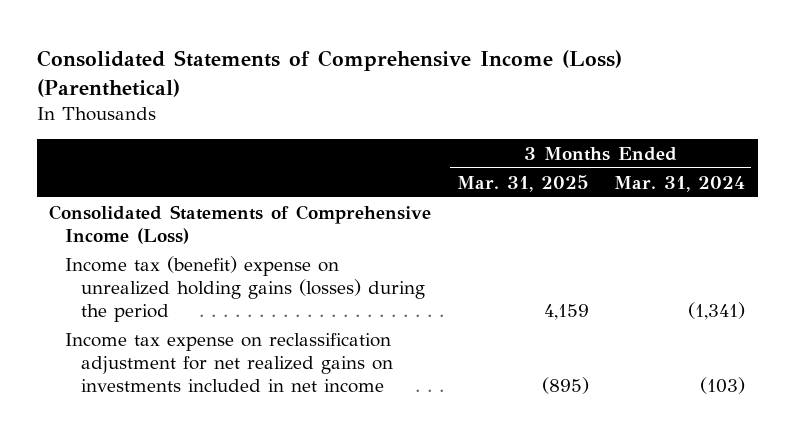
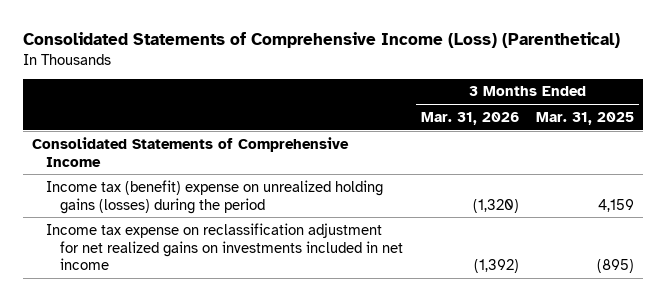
[613,175,745,192] Mar. 31, 2024 -> none
none -> [420,111,519,125] Mar. 31, 2026
[49,204,432,245] Consolidated Statements of Comprehensive Income (Loss) -> [31,136,349,167] Consolidated Statements of Comprehensive Income

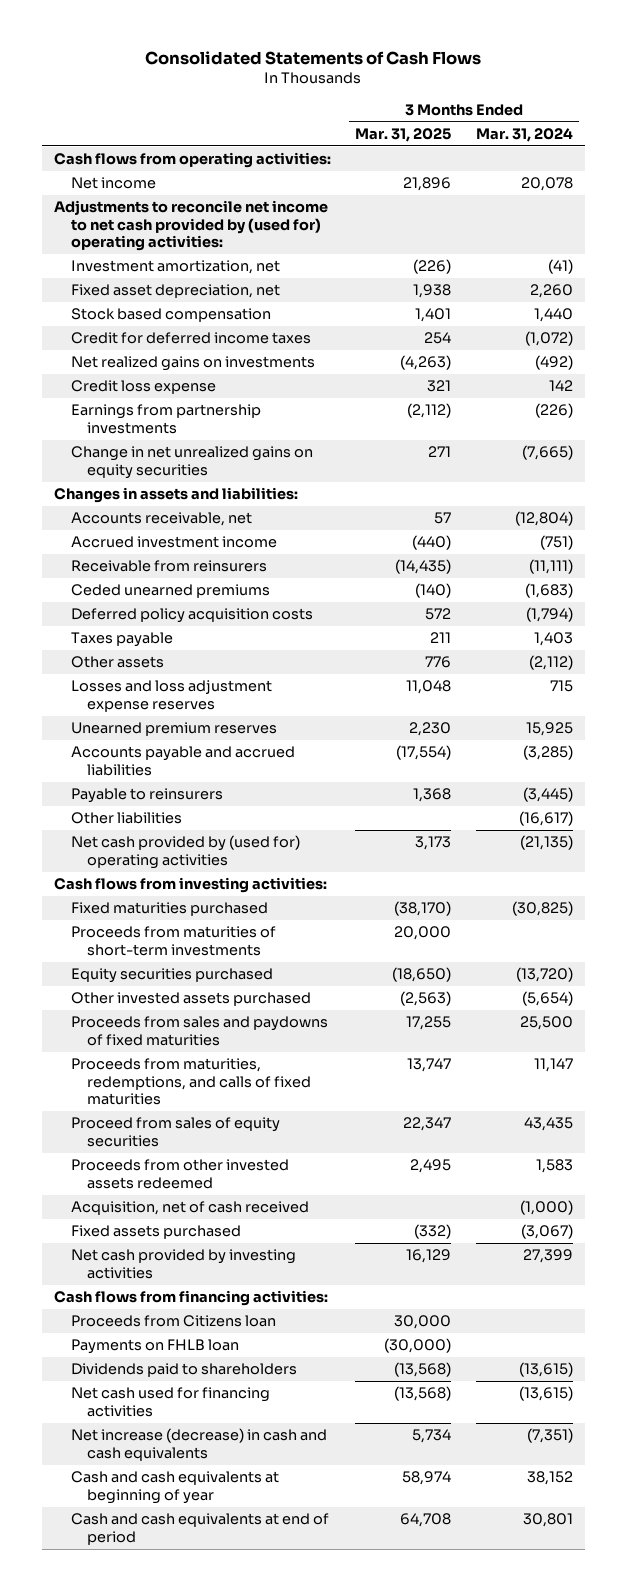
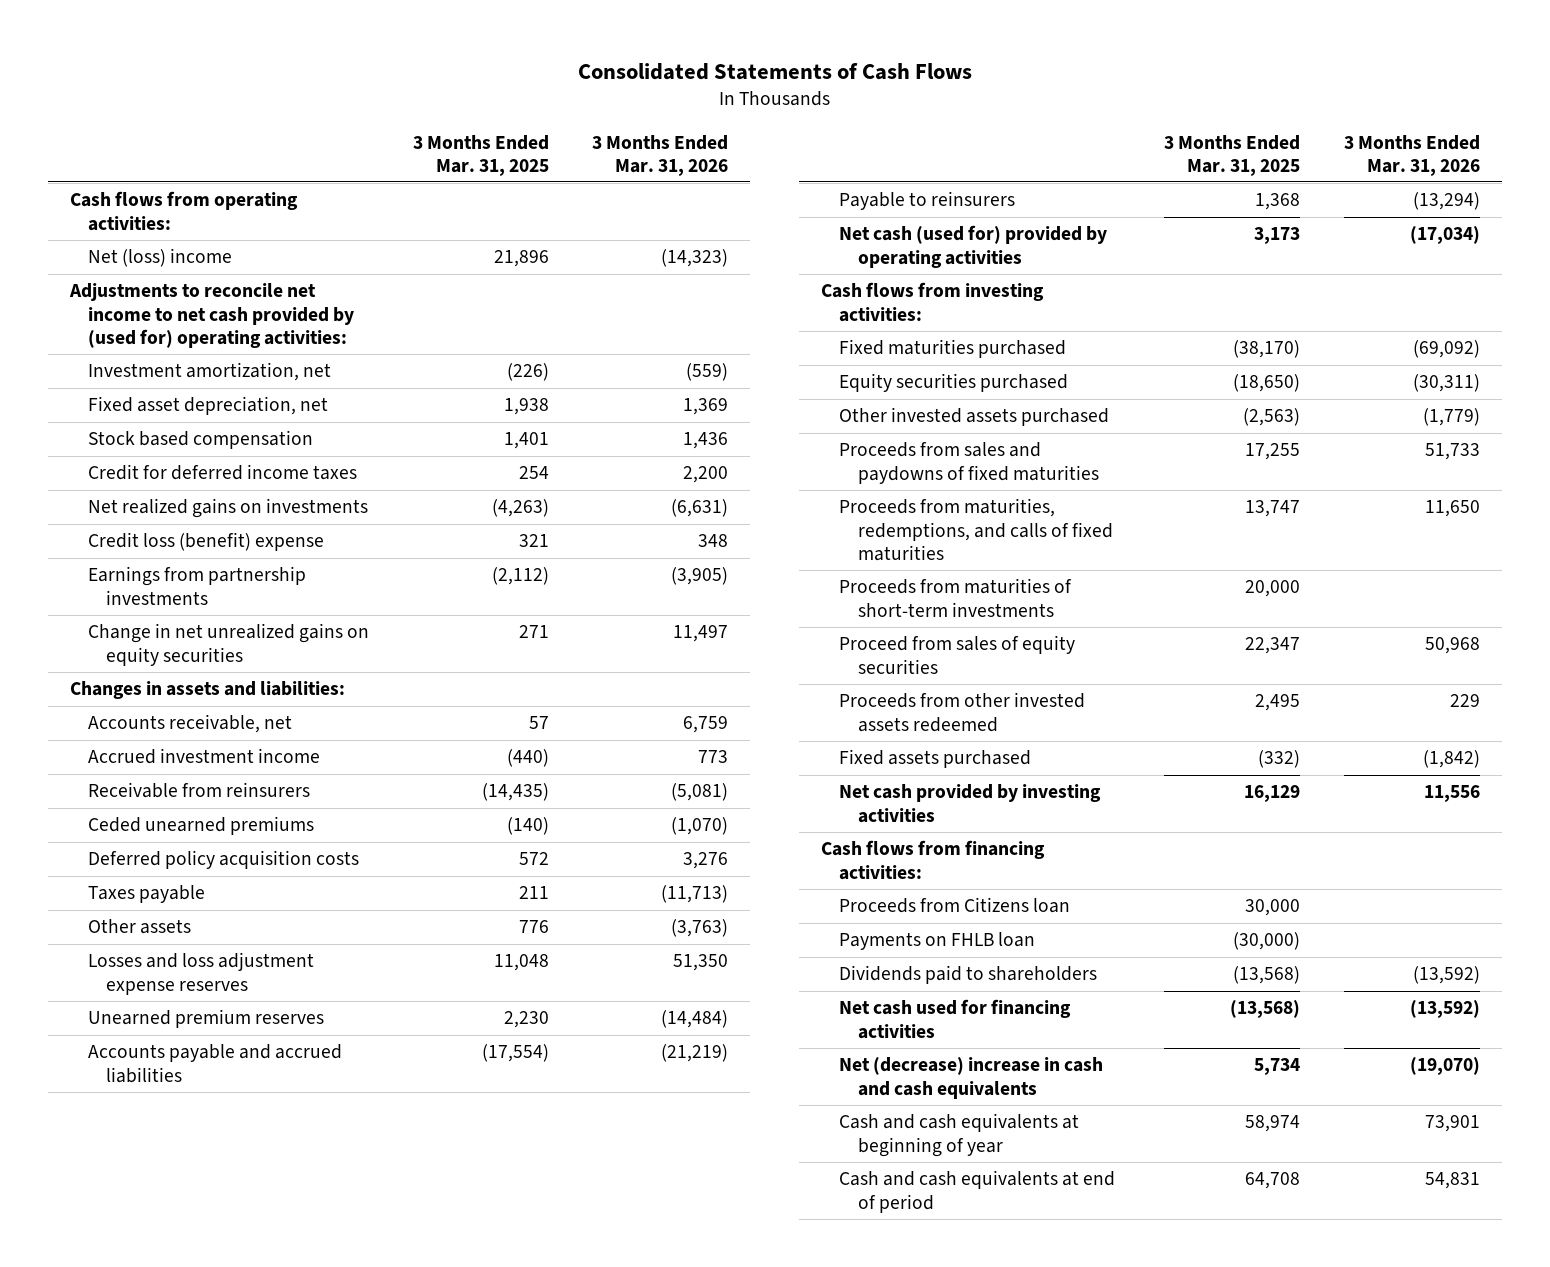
[475,128,573,143] Mar. 31, 2024 -> none
none -> [592,134,729,176] 3 Months Ended Mar. 31, 2026
[70,177,156,190] Net income -> [88,248,233,268] Net (loss) income
[70,380,216,395] Credit loss expense -> [88,532,325,552] Credit loss (benefit) expense
[70,812,182,825] Other liabilities -> none
[70,835,300,869] Net cash provided by (used for) operating activities -> [839,225,1108,268] Net cash (used for) provided by operating activities
[70,926,276,956] Proceeds from maturities of short-term investments -> [839,578,1073,617] Proceeds from maturities of short-term investments
[70,1201,309,1216] Acquisition, net of cash received -> none
[70,1428,327,1461] Net increase (decrease) in cash and cash equivalents -> [839,1057,1104,1099] Net (decrease) increase in cash and cash equivalents

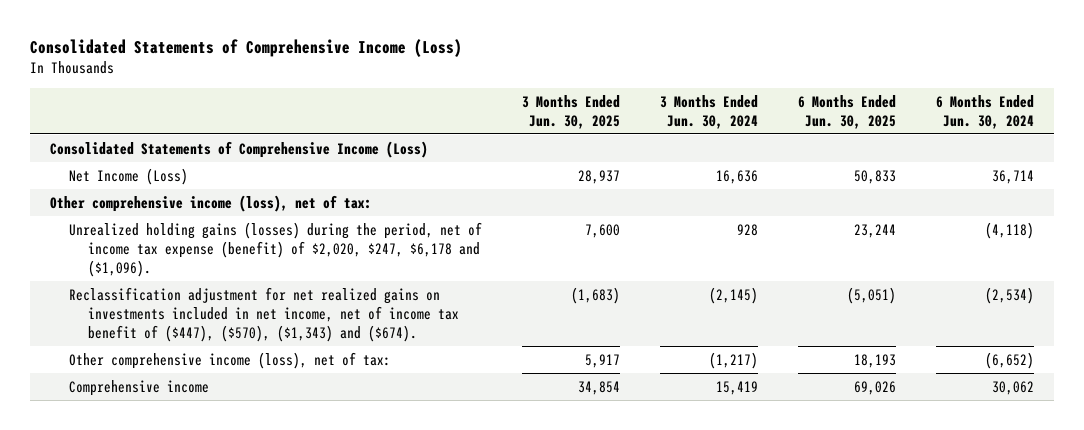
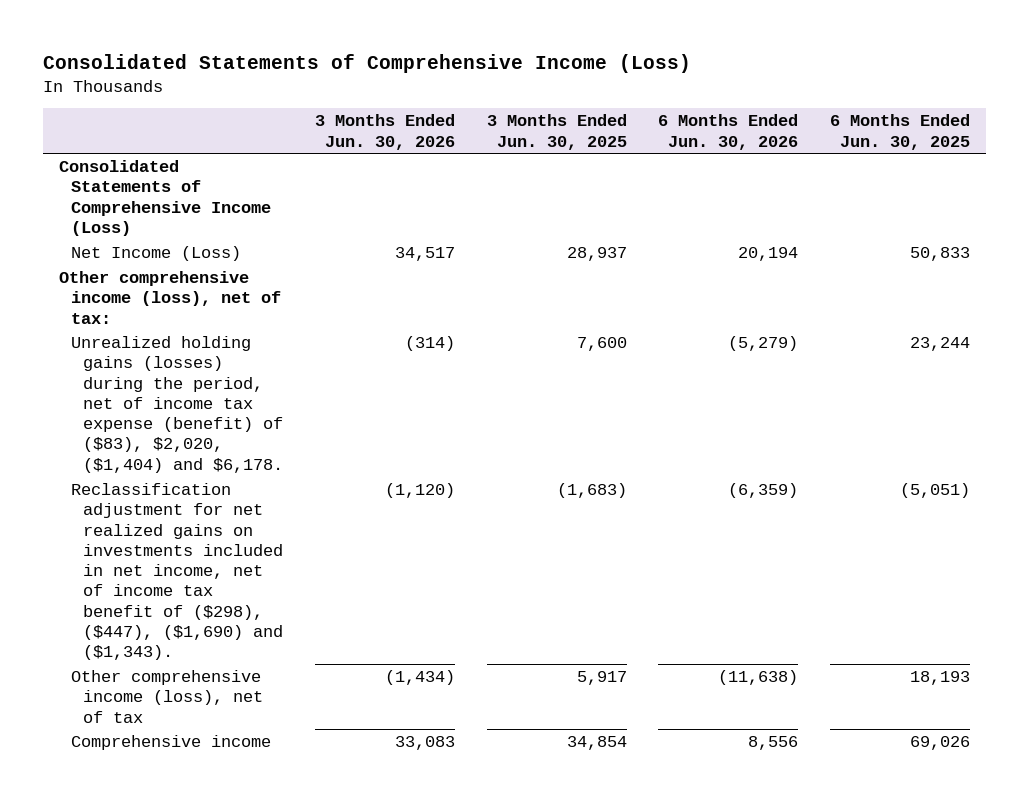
[660,94,759,129] 3 Months Ended Jun. 30, 2024 -> none
[936,94,1035,129] 6 Months Ended Jun. 30, 2024 -> none
none -> [314,114,455,150] 3 Months Ended Jun. 30, 2026
none -> [658,114,799,150] 6 Months Ended Jun. 30, 2026
[69,221,483,277] Unrealized holding gains (losses) during the period, net of income tax expense (benefit) of $2,020, $247, $6,178 and ($1,096). -> [70,335,284,473] Unrealized holding gains (losses) during the period, net of income tax expense (benefit) of ($83), $2,020, ($1,404) and $6,178.
[69,286,460,342] Reclassification adjustment for net realized gains on investments included in net income, net of income tax benefit of ($447), ($570), ($1,343) and ($674). -> [70,482,284,661] Reclassification adjustment for net realized gains on investments included in net income, net of income tax benefit of ($298), ($447), ($1,690) and ($1,343).
[69,351,392,369] Other comprehensive income (loss), net of tax: -> [70,669,264,723] Other comprehensive income (loss), net of tax

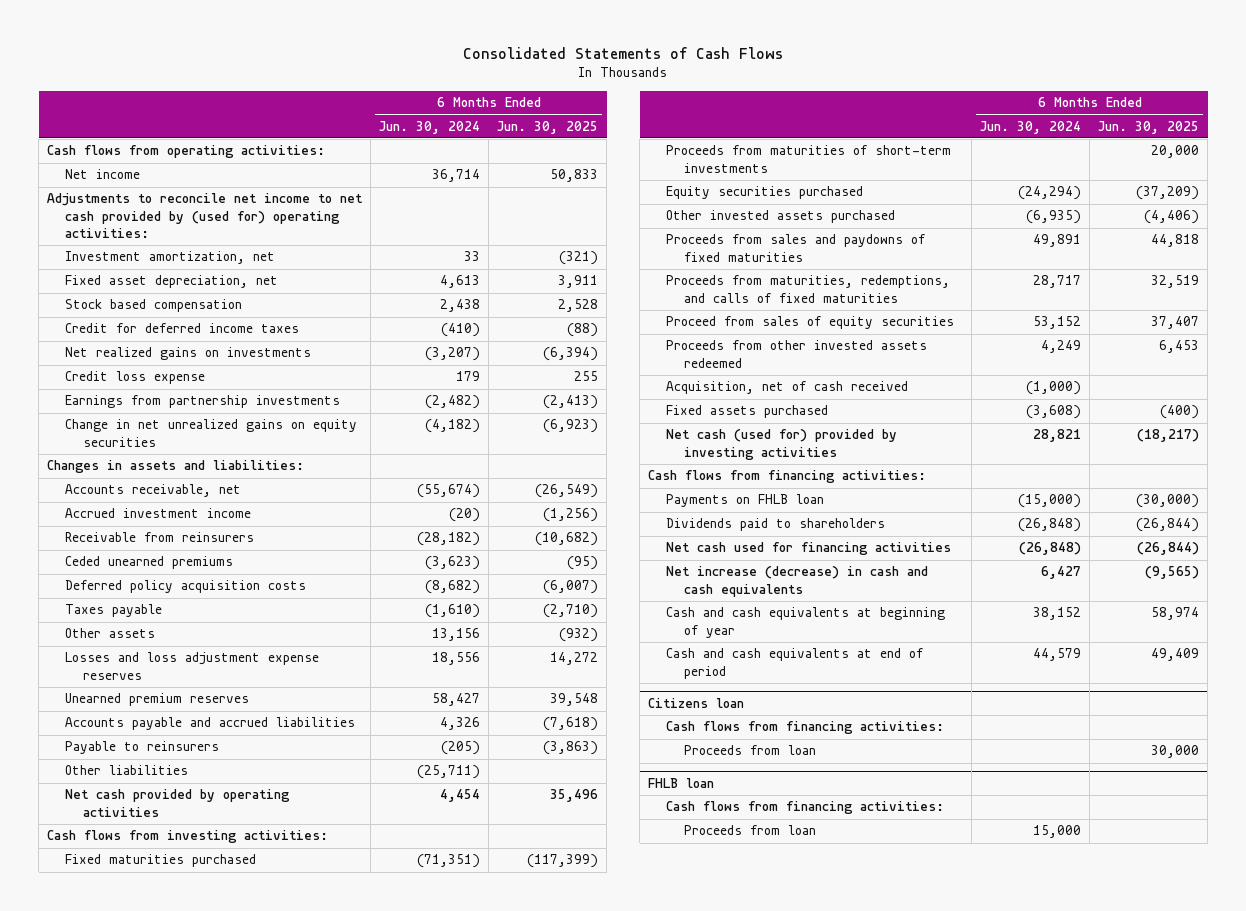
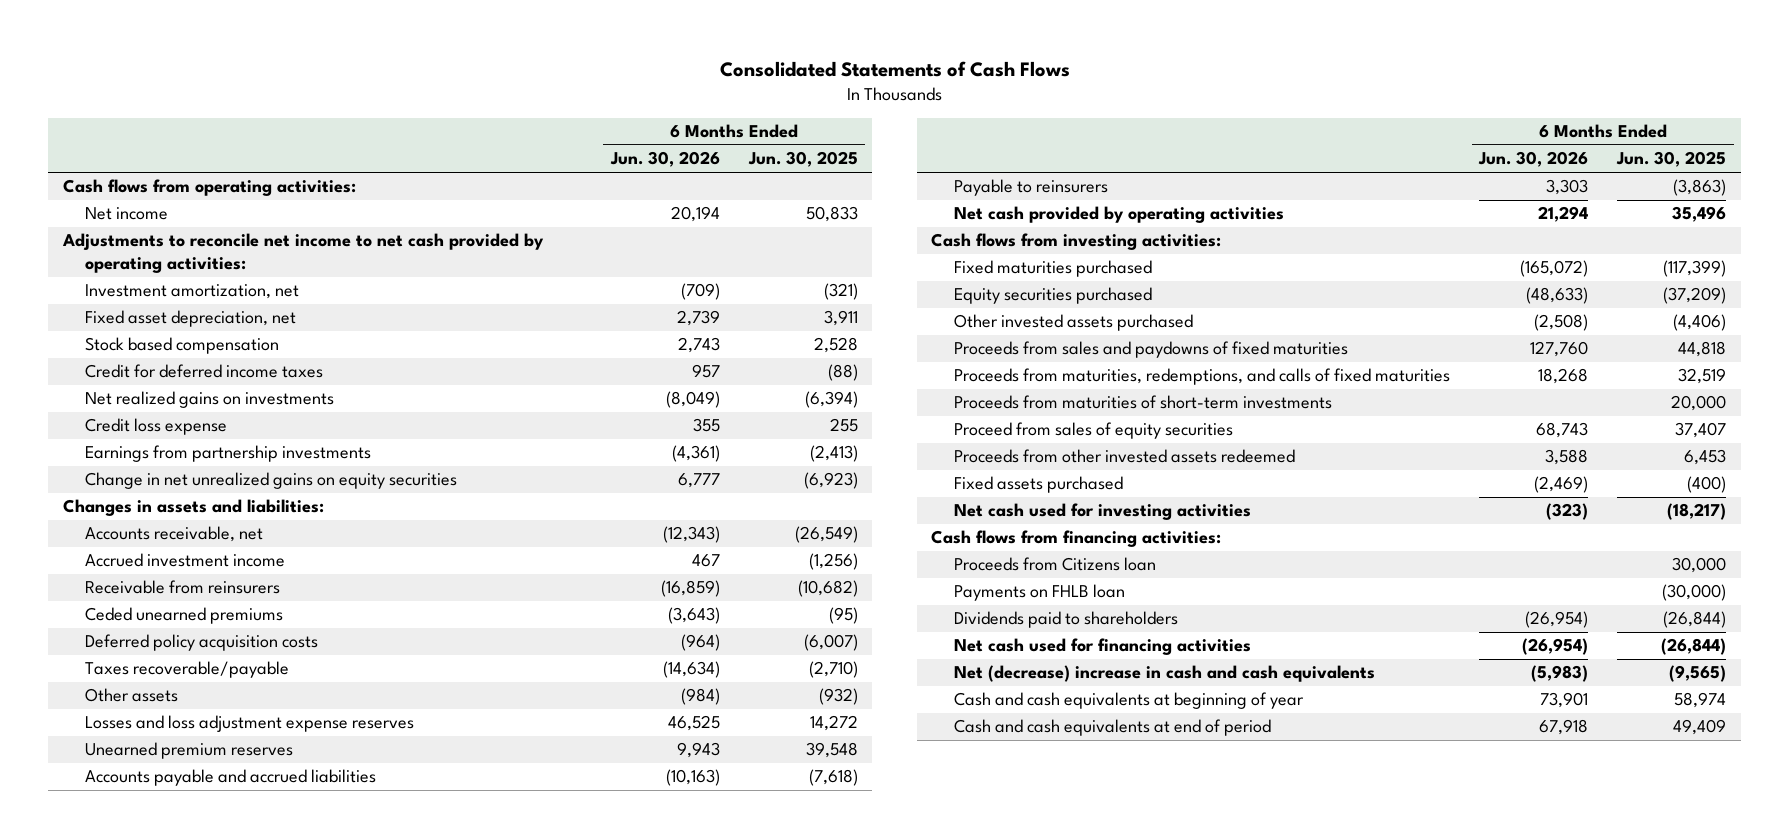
[379,120,481,134] Jun. 30, 2024 -> none
none -> [609,151,720,168] Jun. 30, 2026
[47,193,364,238] Adjustments to reconcile net income to net cash provided by (used for) operating activities: -> [61,233,544,274] Adjustments to reconcile net income to net cash provided by operating activities:
[65,604,163,618] Taxes payable -> [85,661,290,679] Taxes recoverable/payable
[65,765,189,776] Other liabilities -> none
[666,145,952,173] Proceeds from maturities of short-term investments -> [954,395,1333,410] Proceeds from maturities of short-term investments
[666,381,909,395] Acquisition, net of cash received -> none
[666,429,898,460] Net cash (used for) provided by investing activities -> [954,503,1252,521] Net cash used for investing activities
none -> [954,557,1157,572] Proceeds from Citizens loan
[666,566,929,597] Net increase (decrease) in cash and cash equivalents -> [954,665,1376,683] Net (decrease) increase in cash and cash equivalents
[648,697,745,708] Citizens loan -> none
[666,721,945,735] Cash flows from financing activities: -> none
[683,745,816,756] Proceeds from loan -> none
[648,777,715,788] FHLB loan -> none
[666,801,945,815] Cash flows from financing activities: -> none
[683,825,816,836] Proceeds from loan -> none

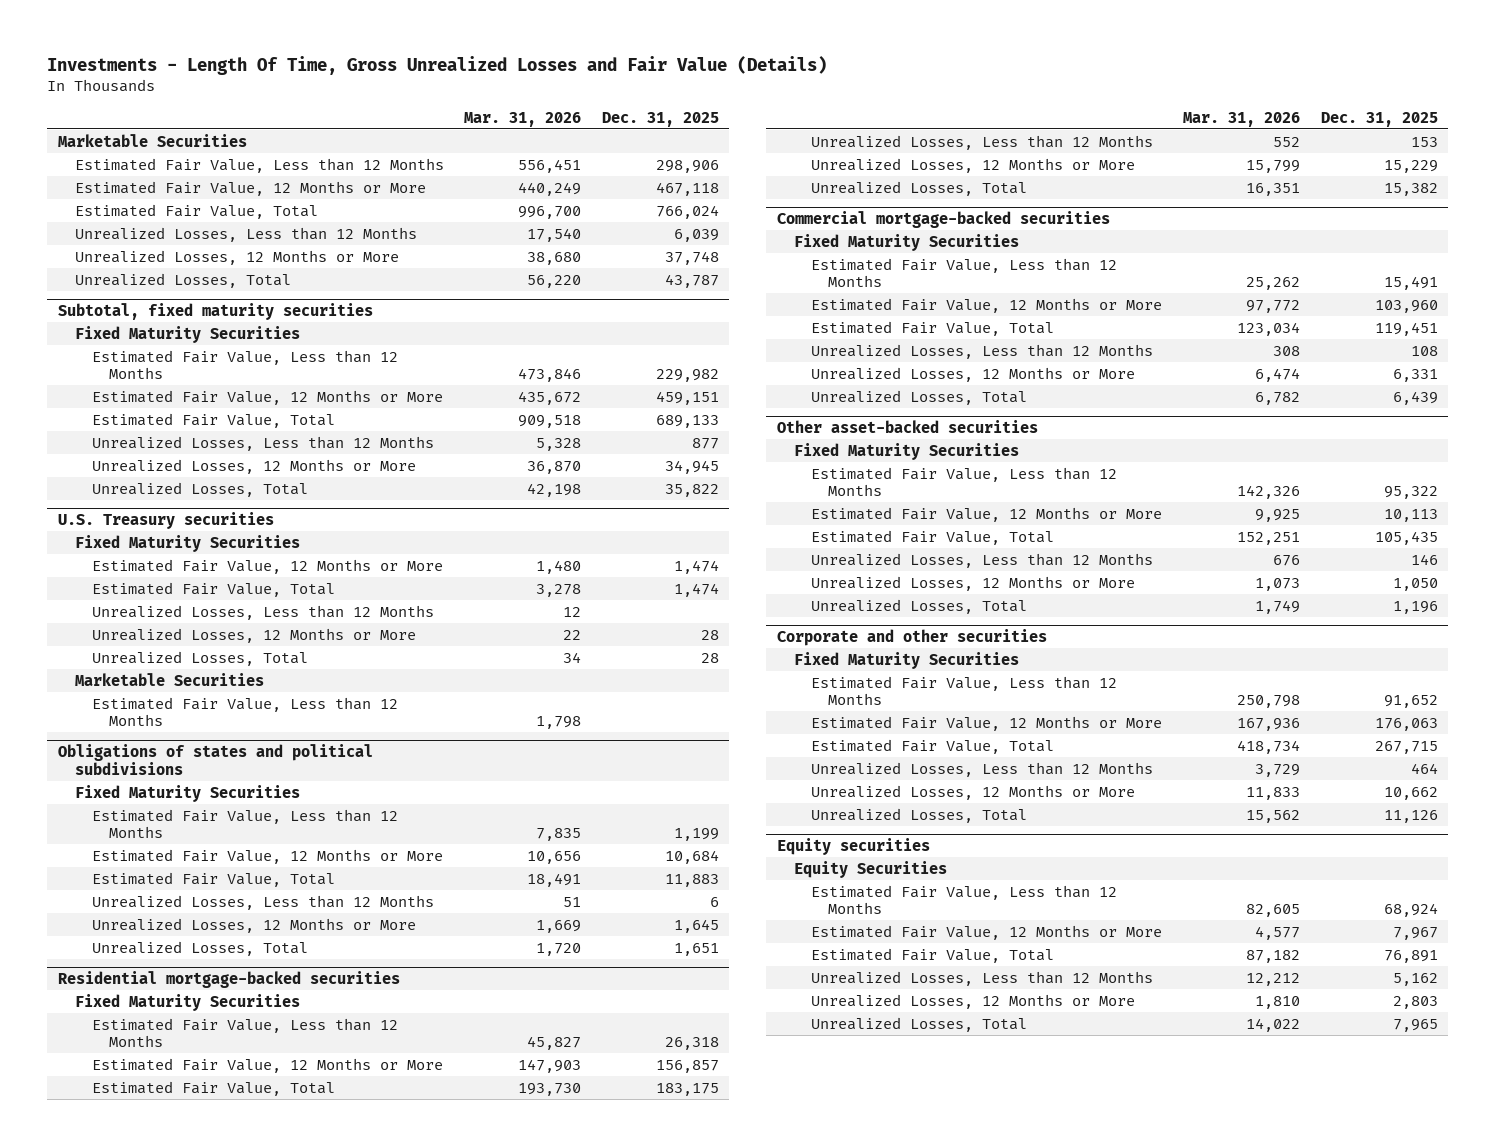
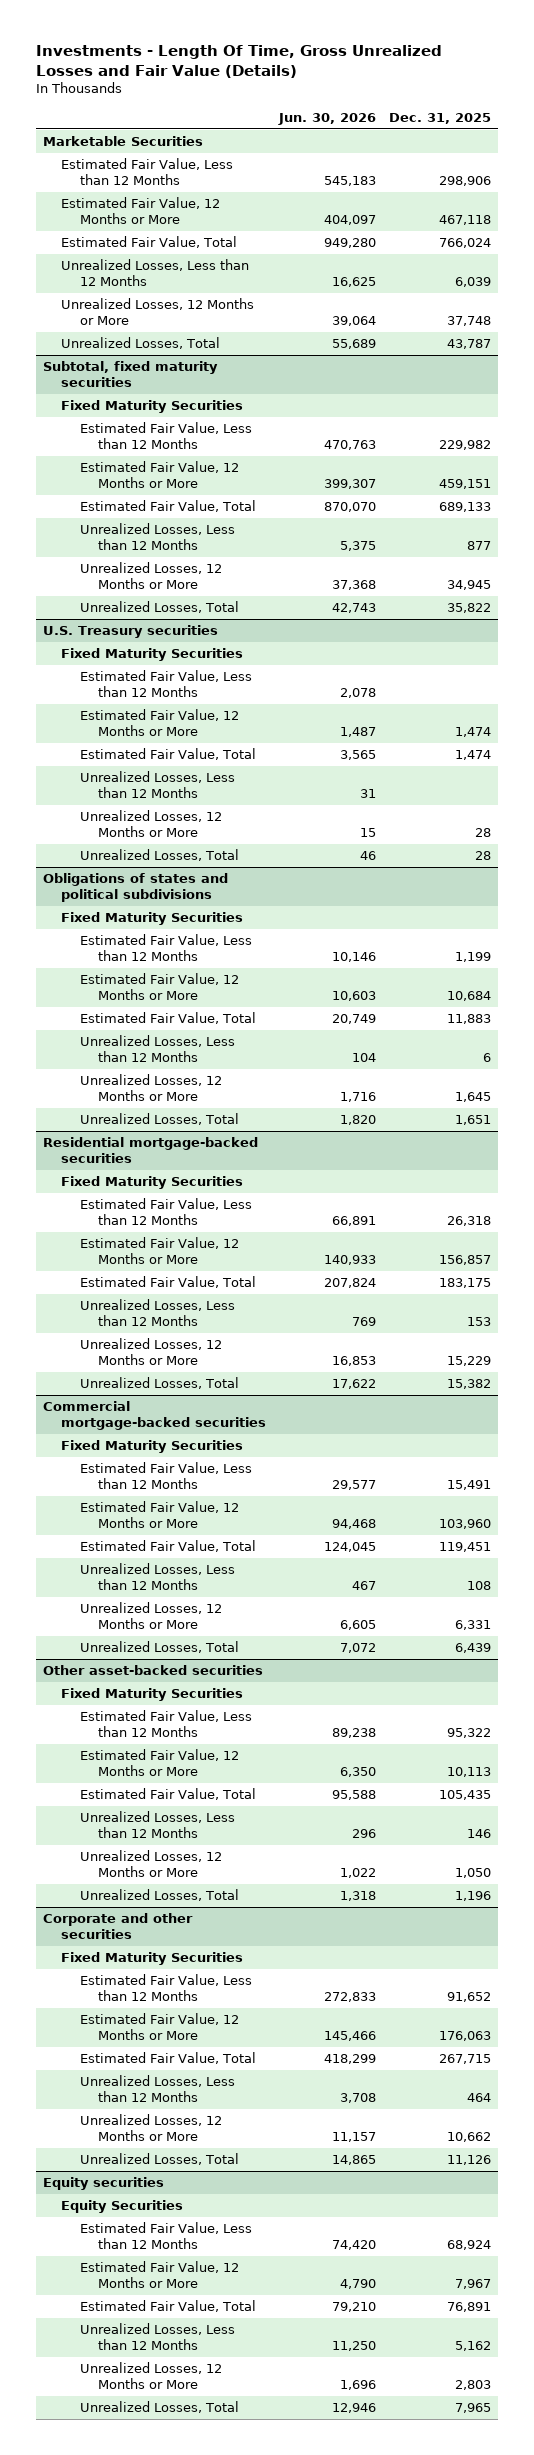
[464,111,582,127] Mar. 31, 2026 -> none
none -> [278,113,377,126] Jun. 30, 2026
[91,696,398,726] Estimated Fair Value, Less than 12 Months -> [79,669,252,698] Estimated Fair Value, Less than 12 Months
[74,672,264,686] Marketable Securities -> none

